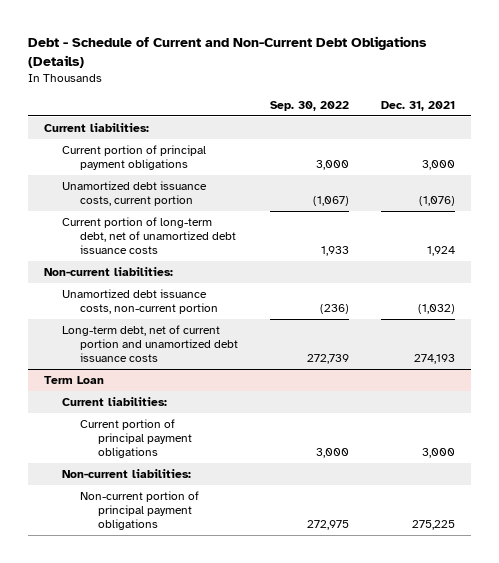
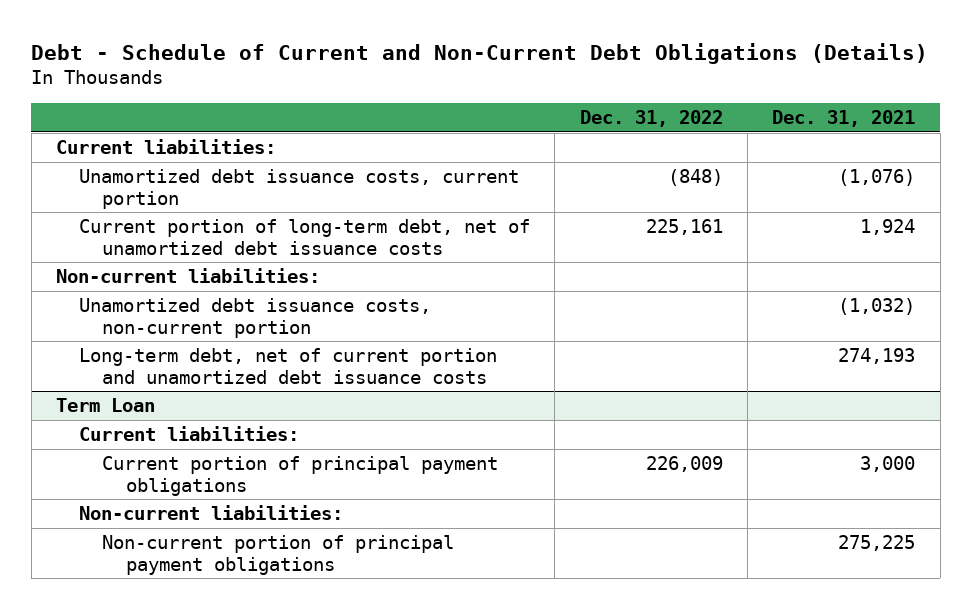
[270,100,350,111] Sep. 30, 2022 -> none
none -> [579,109,723,127] Dec. 31, 2022
[62,144,207,170] Current portion of principal payment obligations -> none

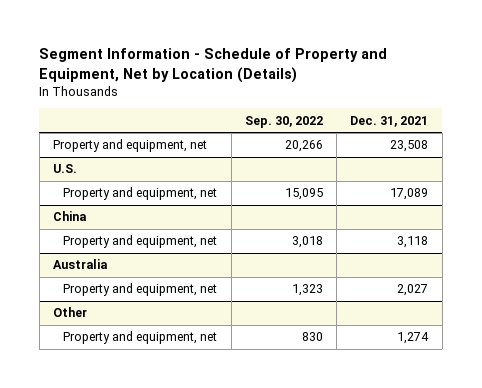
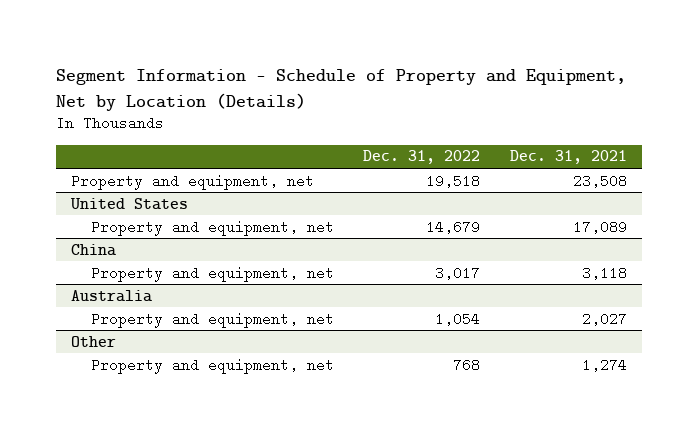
[244,115,323,128] Sep. 30, 2022 -> none
none -> [363,150,481,165] Dec. 31, 2022
[53,164,78,174] U.S. -> [69,197,188,210] United States

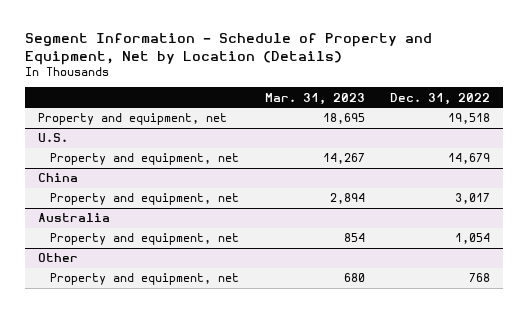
[510,150,628,165] Dec. 31, 2021 -> none
none -> [264,92,365,105] Mar. 31, 2023
[69,197,188,210] United States -> [38,133,69,143] U.S.

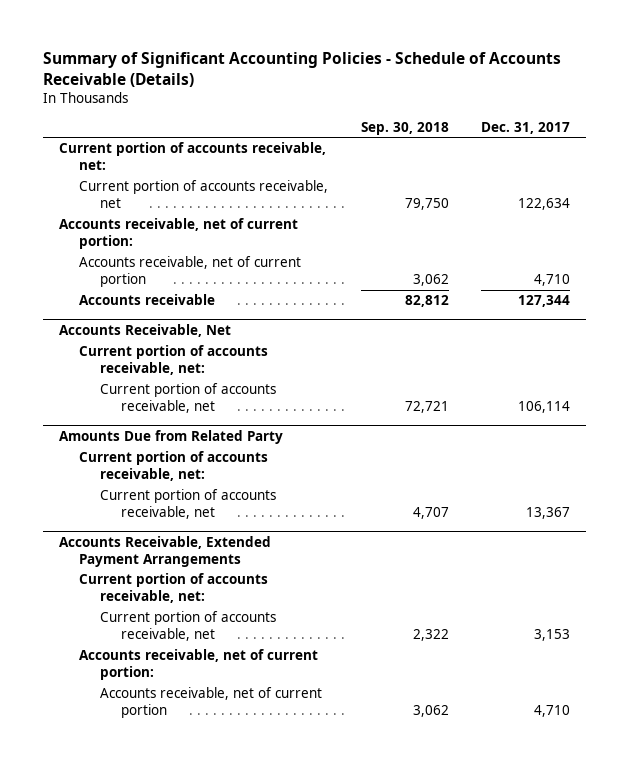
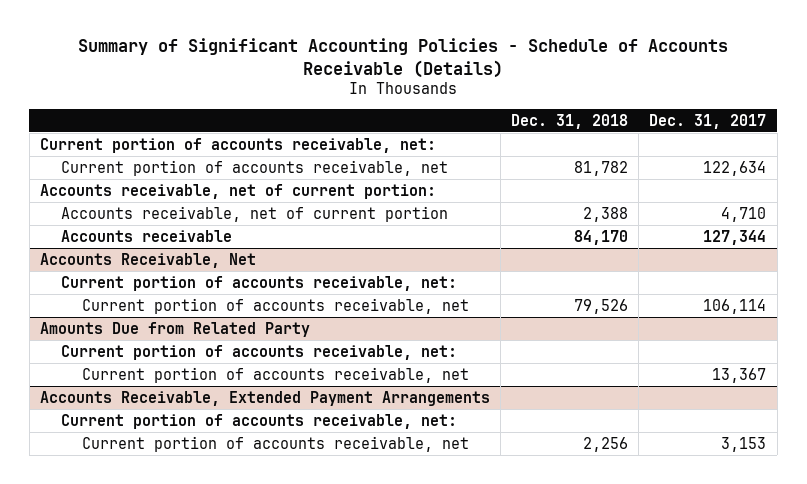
[360,121,449,135] Sep. 30, 2018 -> none
none -> [511,113,629,129] Dec. 31, 2018
[79,649,319,681] Accounts receivable, net of current portion: -> none
[100,687,323,719] Accounts receivable, net of current portion -> none

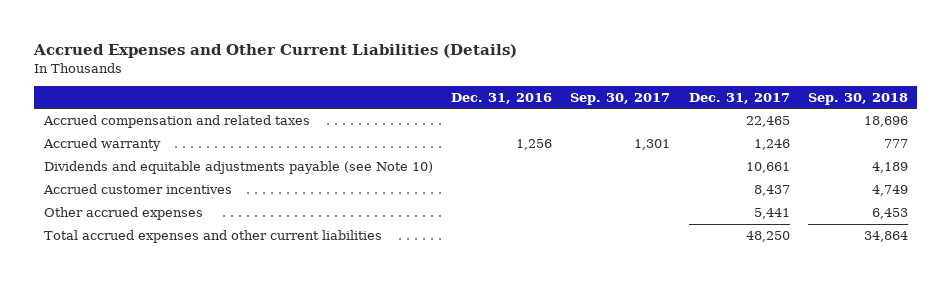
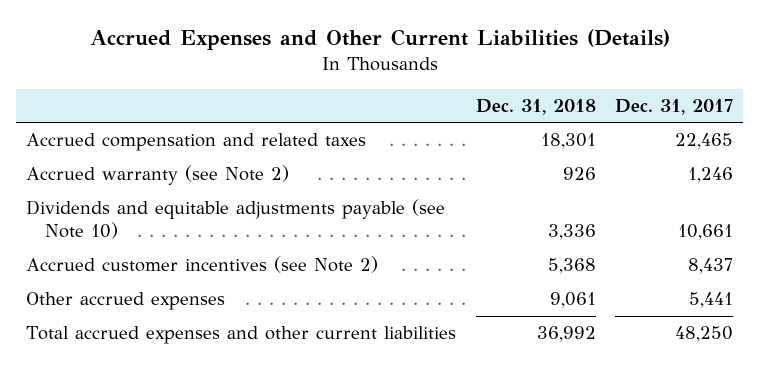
[450,92,552,104] Dec. 31, 2016 -> none
[570,92,671,105] Sep. 30, 2017 -> none
[808,92,909,105] Sep. 30, 2018 -> none
none -> [475,99,596,116] Dec. 31, 2018
[42,138,161,152] Accrued warranty -> [25,165,289,186] Accrued warranty (see Note 2)
[42,184,232,195] Accrued customer incentives -> [25,256,378,274] Accrued customer incentives (see Note 2)

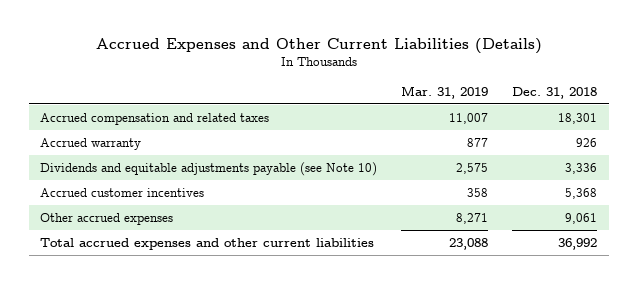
[615,99,734,116] Dec. 31, 2017 -> none
none -> [401,85,489,99] Mar. 31, 2019
[25,165,289,186] Accrued warranty (see Note 2) -> [40,137,142,150] Accrued warranty
[25,256,378,274] Accrued customer incentives (see Note 2) -> [40,187,205,197] Accrued customer incentives

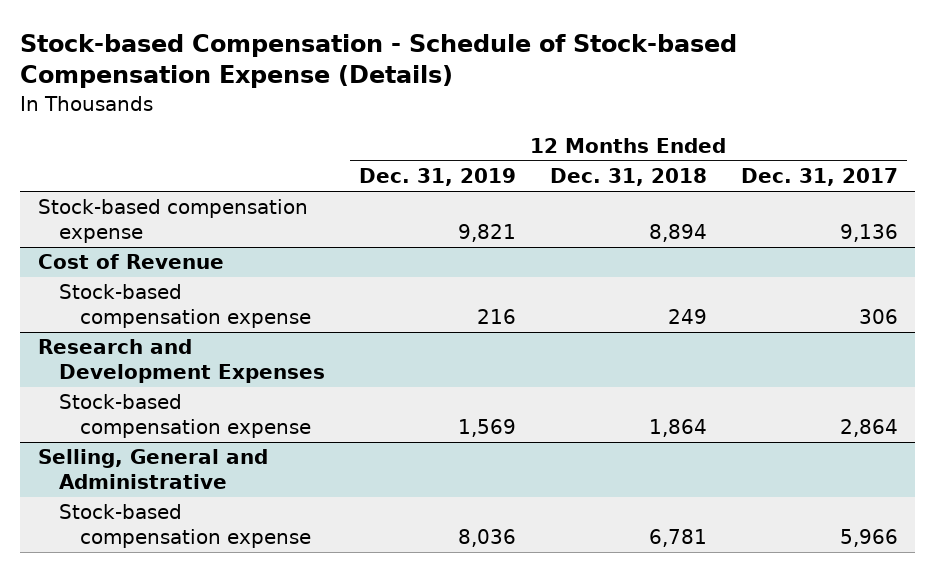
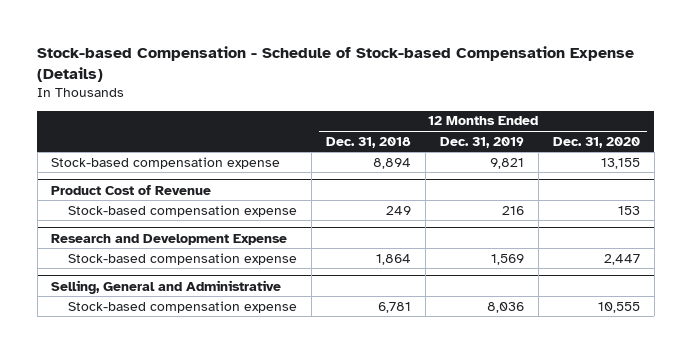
[741,168,899,187] Dec. 31, 2017 -> none
none -> [552,136,640,148] Dec. 31, 2020
[37,254,224,270] Cost of Revenue -> [51,184,212,195] Product Cost of Revenue
[37,339,325,383] Research and Development Expenses -> [51,233,288,245] Research and Development Expense

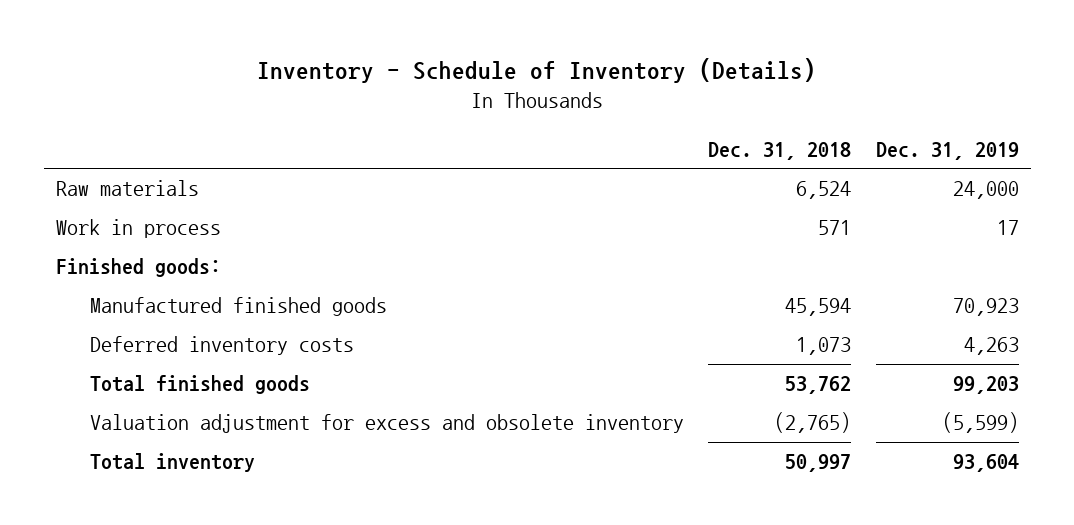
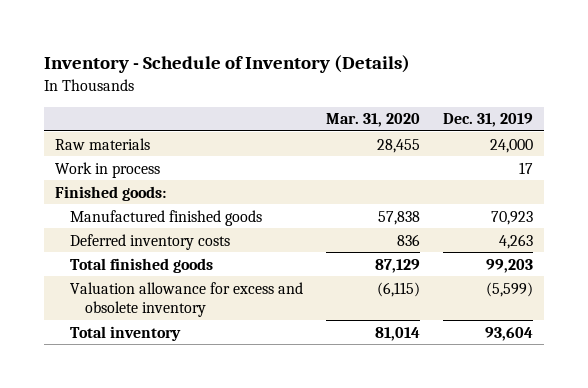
[708,141,852,160] Dec. 31, 2018 -> none
none -> [325,113,420,128] Mar. 31, 2020
[90,414,685,434] Valuation adjustment for excess and obsolete inventory -> [70,281,304,318] Valuation allowance for excess and obsolete inventory

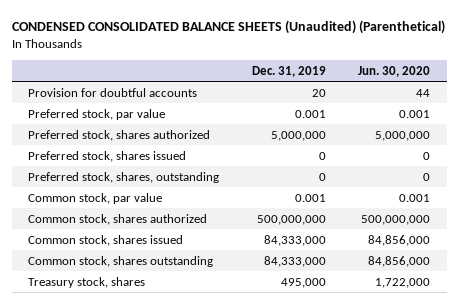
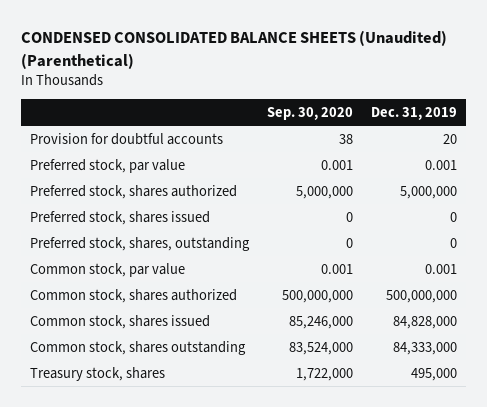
[358,65,431,77] Jun. 30, 2020 -> none
none -> [267,106,354,120] Sep. 30, 2020
[263,234,326,246] 84,333,000 -> [392,315,457,329] 84,828,000

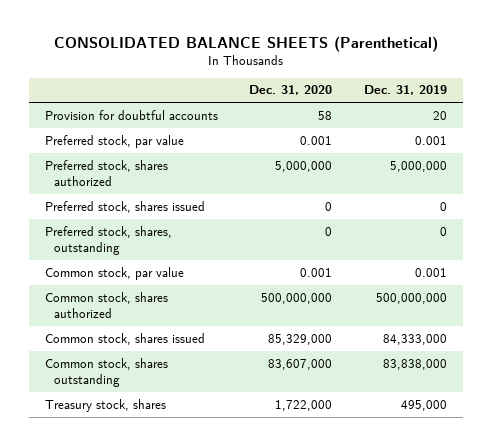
[21,30,448,69] CONDENSED CONSOLIDATED BALANCE SHEETS (Unaudited) (Parenthetical) -> [53,36,438,53] CONSOLIDATED BALANCE SHEETS (Parenthetical)
[267,106,354,120] Sep. 30, 2020 -> none
none -> [249,85,333,96] Dec. 31, 2020
[392,315,457,329] 84,828,000 -> [383,333,448,345] 84,333,000
[392,341,457,355] 84,333,000 -> [383,358,448,370] 83,838,000

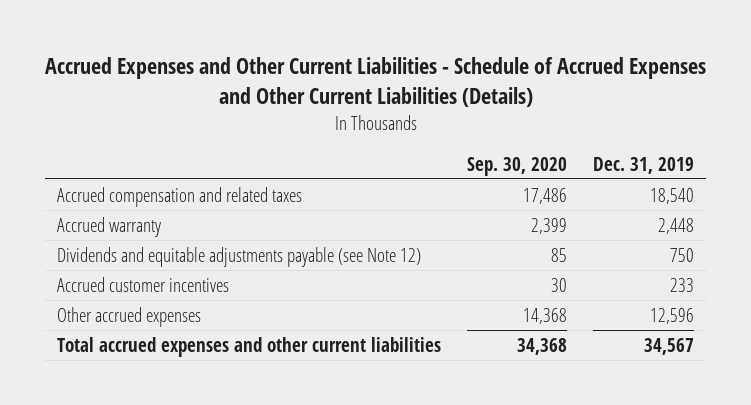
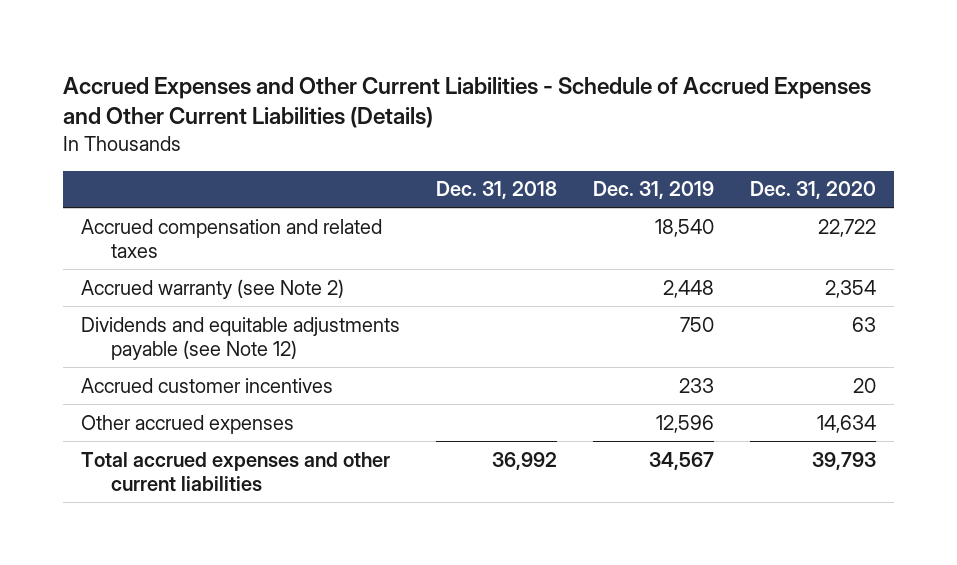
[467,156,568,176] Sep. 30, 2020 -> none
none -> [436,181,558,200] Dec. 31, 2018
none -> [750,181,877,200] Dec. 31, 2020
[57,216,162,237] Accrued warranty -> [81,278,345,299] Accrued warranty (see Note 2)

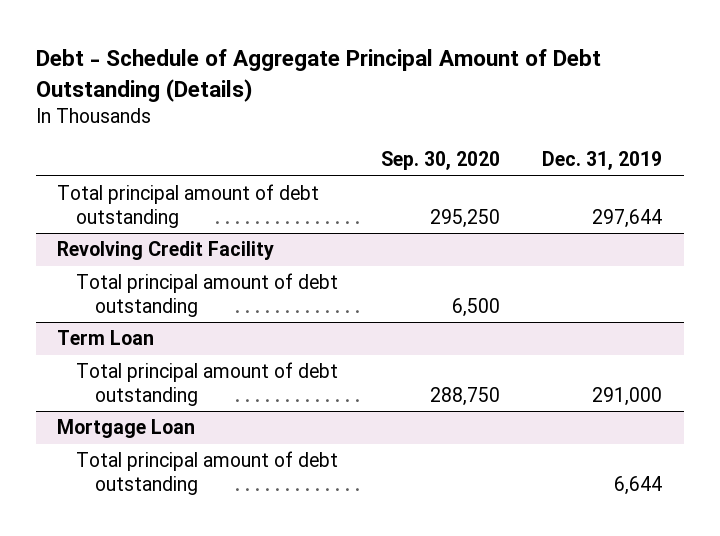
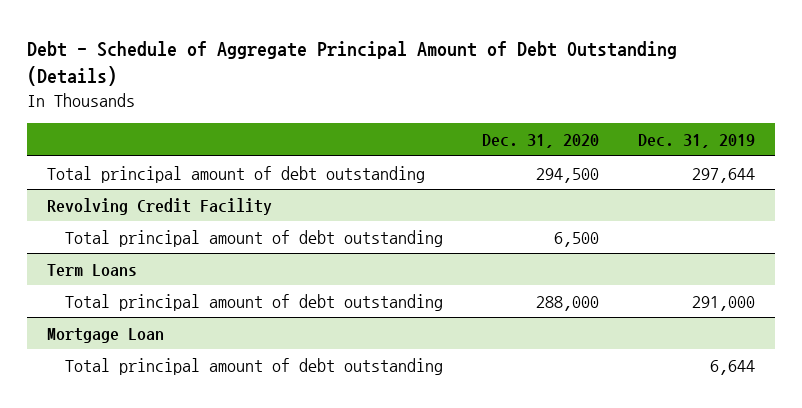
[380,150,500,170] Sep. 30, 2020 -> none
none -> [482,134,600,149] Dec. 31, 2020
[57,330,155,346] Term Loan -> [46,263,137,276] Term Loans

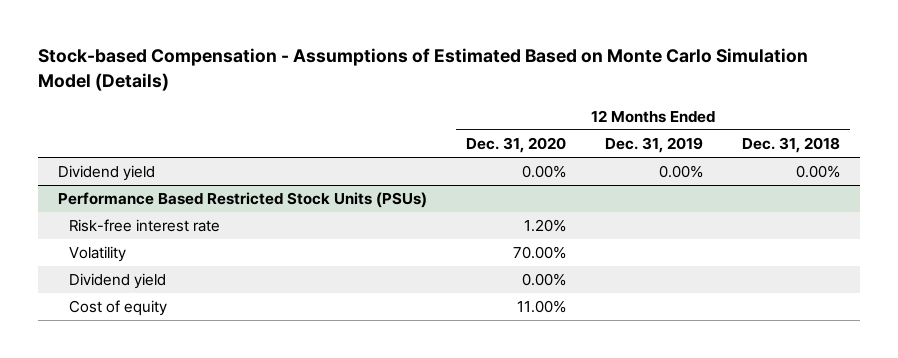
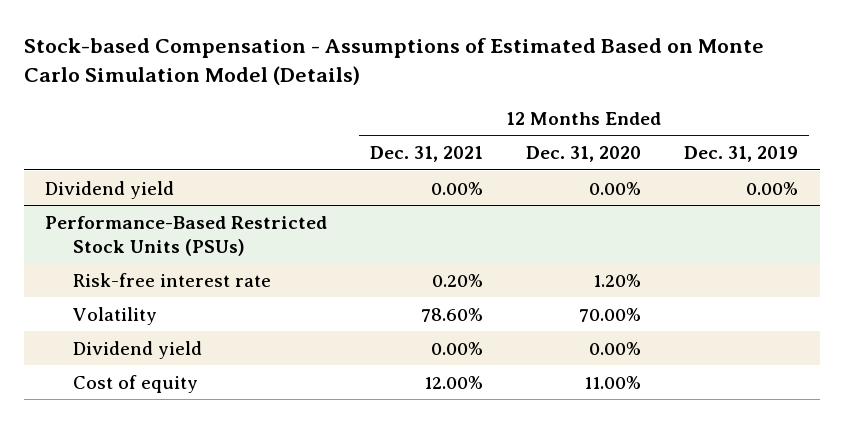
[742,136,841,153] Dec. 31, 2018 -> none
none -> [370,146,484,163] Dec. 31, 2021
[57,192,427,209] Performance Based Restricted Stock Units (PSUs) -> [45,215,328,256] Performance-Based Restricted Stock Units (PSUs)

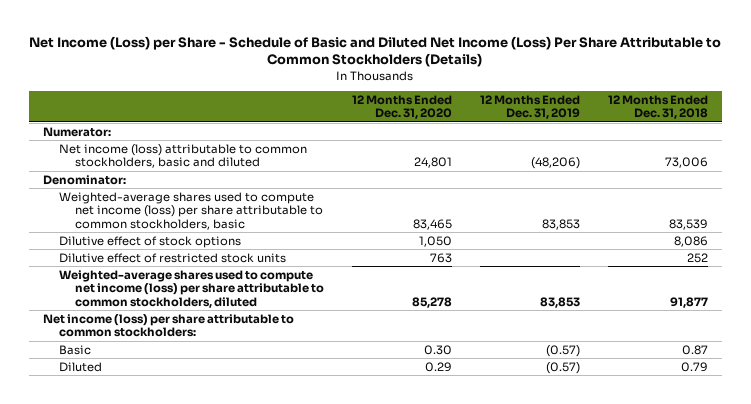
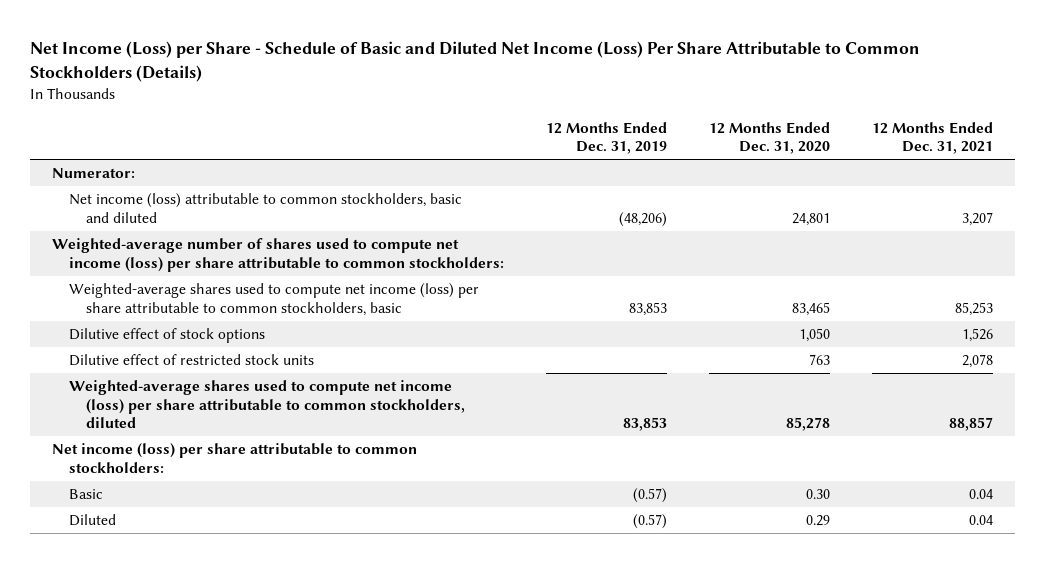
[608,94,709,120] 12 Months Ended Dec. 31, 2018 -> none
none -> [872,121,994,155] 12 Months Ended Dec. 31, 2021
[42,174,126,185] Denominator: -> [51,238,504,272] Weighted-average number of shares used to compute net income (loss) per share attributable to common stockholders:

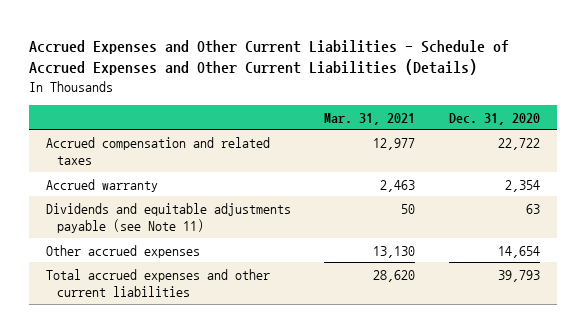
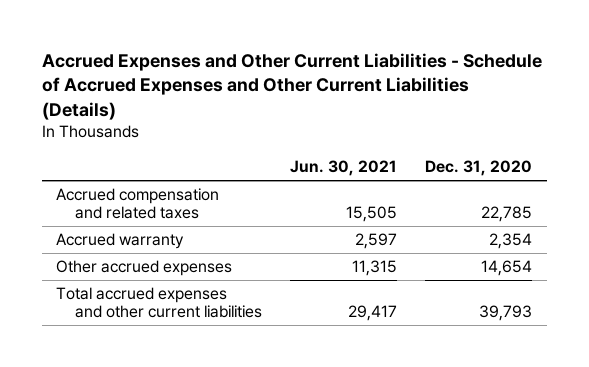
[324,112,416,125] Mar. 31, 2021 -> none
none -> [290,160,398,177] Jun. 30, 2021
[498,137,541,150] 22,722 -> [481,206,533,223] 22,785
[45,202,291,234] Dividends and equitable adjustments payable (see Note 11) -> none

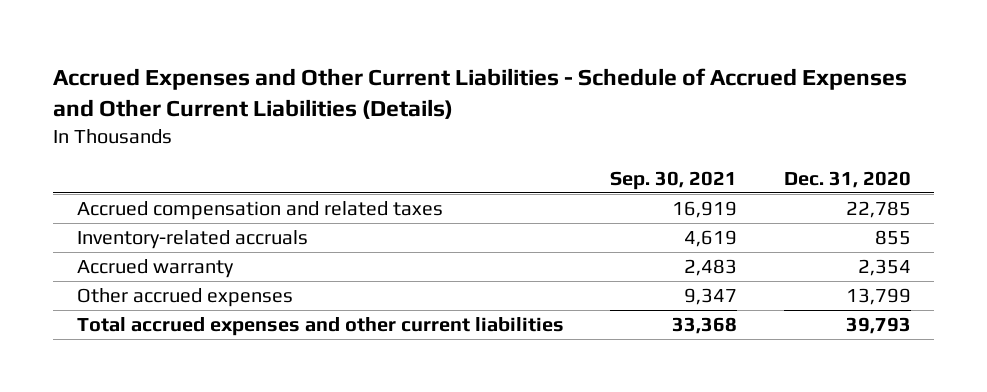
[290,160,398,177] Jun. 30, 2021 -> none
none -> [610,170,738,190] Sep. 30, 2021
none -> [76,230,308,250] Inventory-related accruals
[481,260,533,277] 14,654 -> [845,288,911,306] 13,799

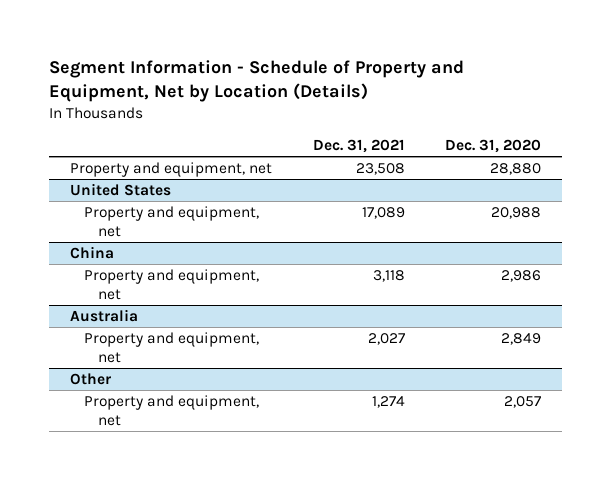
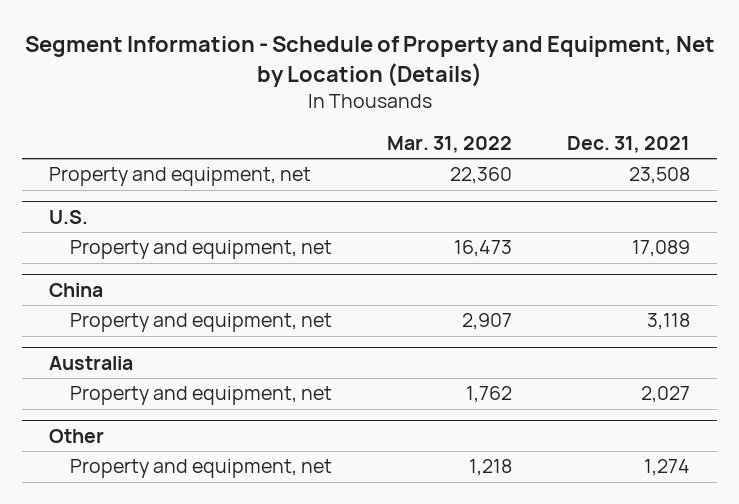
[445,138,542,153] Dec. 31, 2020 -> none
none -> [387,135,513,153] Mar. 31, 2022
[69,183,171,197] United States -> [49,209,89,224] U.S.

